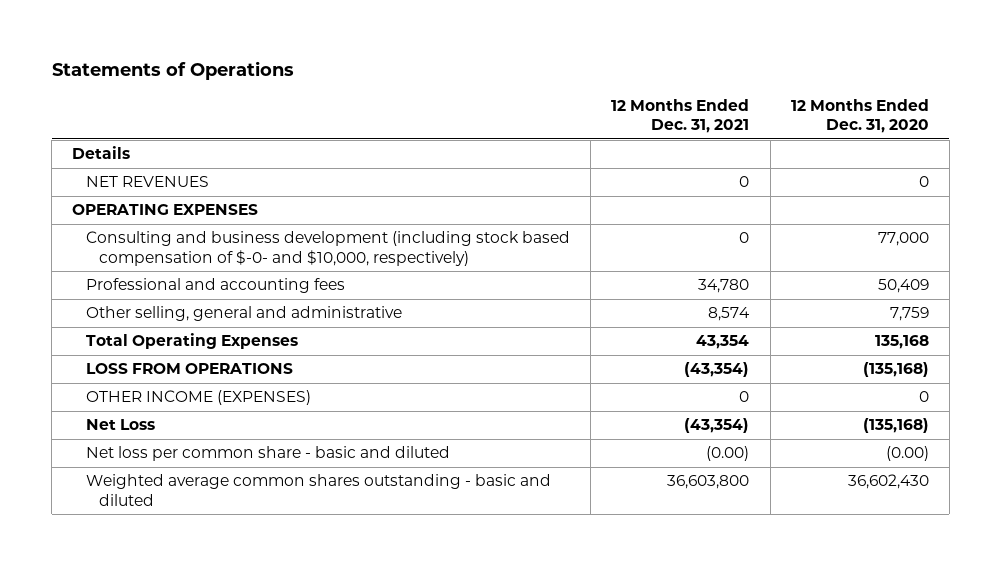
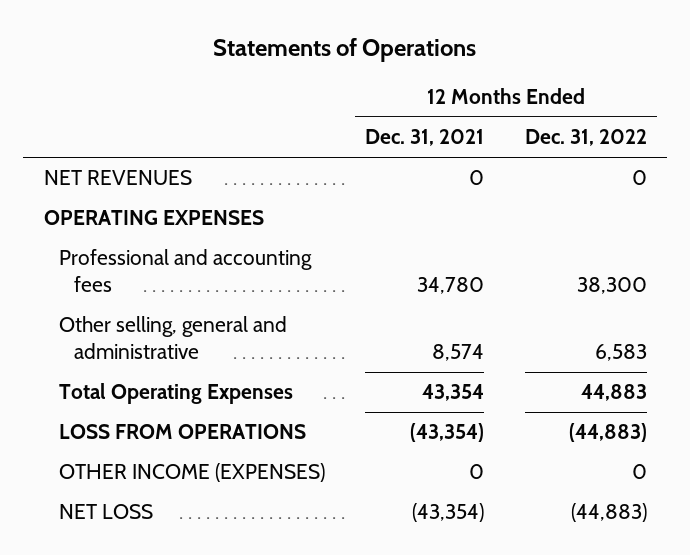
[790,98,929,134] 12 Months Ended Dec. 31, 2020 -> none
none -> [524,129,647,147] Dec. 31, 2022
[72,146,131,160] Details -> none
[85,231,570,266] Consulting and business development (including stock based compensation of $-0- and $10,000, respectively) -> none
[85,446,450,462] Net loss per common share - basic and diluted -> none
[85,474,551,506] Weighted average common shares outstanding - basic and diluted -> none
[85,419,155,431] Net Loss -> [58,504,153,520] NET LOSS

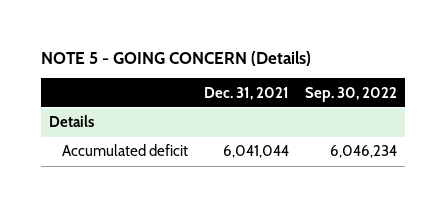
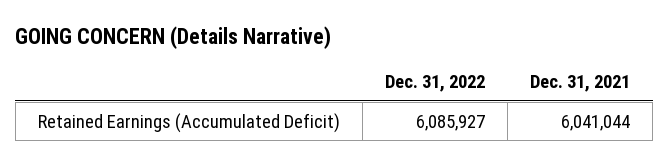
[40,50,311,66] NOTE 5 - GOING CONCERN (Details) -> [15,26,332,50] GOING CONCERN (Details Narrative)
[305,86,398,102] Sep. 30, 2022 -> none
none -> [385,75,486,93] Dec. 31, 2022
[48,115,94,128] Details -> none
[61,144,188,157] Accumulated deficit -> [37,112,340,133] Retained Earnings (Accumulated Deficit)

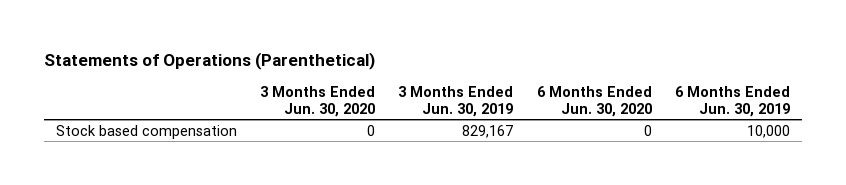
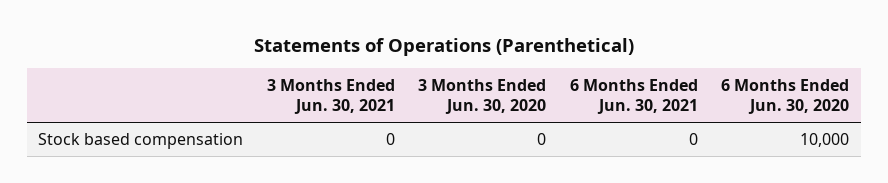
[398,85,514,117] 3 Months Ended Jun. 30, 2019 -> none
[675,85,791,117] 6 Months Ended Jun. 30, 2019 -> none
none -> [266,78,395,115] 3 Months Ended Jun. 30, 2021
none -> [569,78,698,115] 6 Months Ended Jun. 30, 2021
[643,124,652,136] 0 -> [800,133,850,148] 10,000

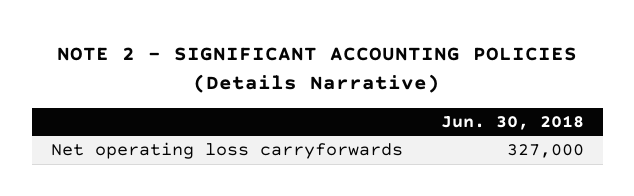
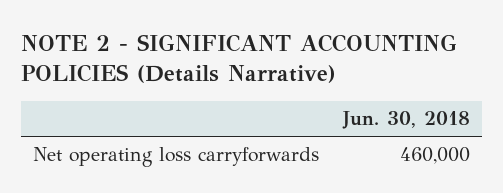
[506,144,584,159] 327,000 -> [400,147,471,165] 460,000

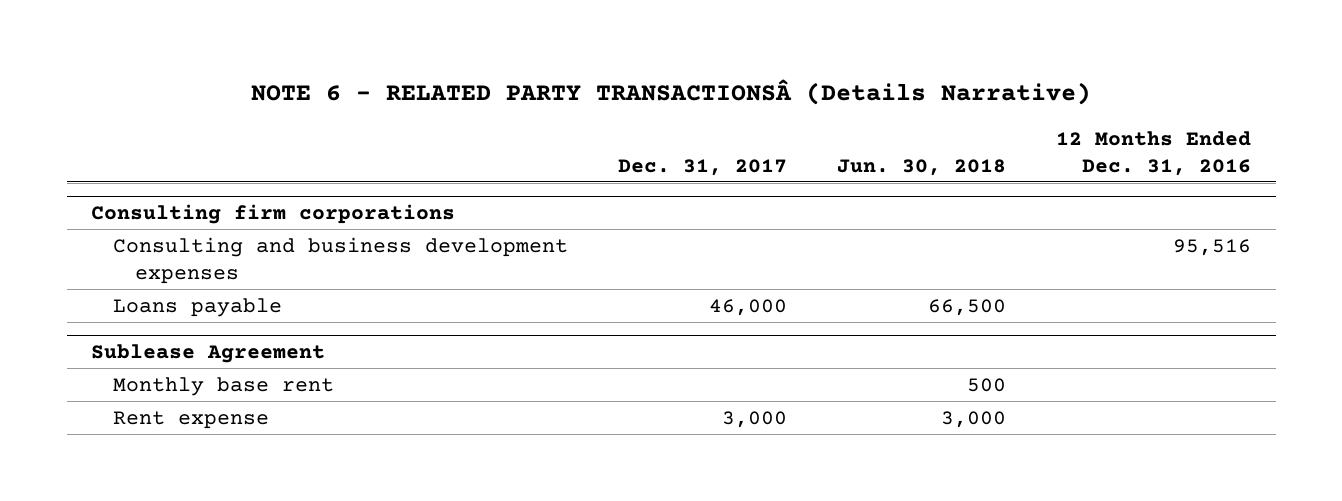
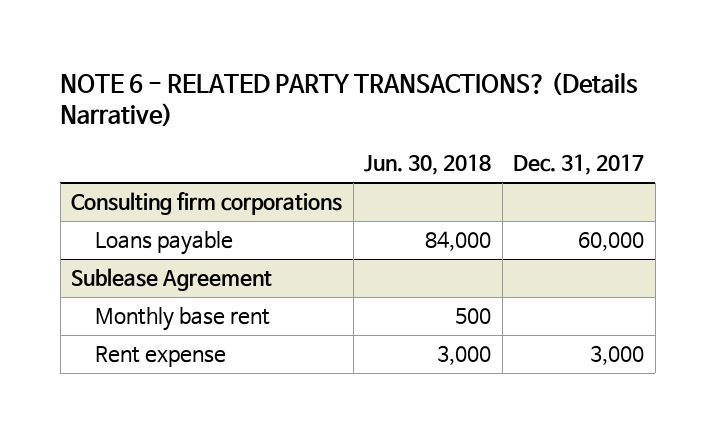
[251,79,1092,106] NOTE 6 - RELATED PARTY TRANSACTIONSÂ (Details Narrative) -> [60,71,639,128] NOTE 6 - RELATED PARTY TRANSACTIONS? (Details Narrative)
[1055,130,1251,176] 12 Months Ended Dec. 31, 2016 -> none
[113,236,569,284] Consulting and business development expenses -> none
[708,298,787,316] 46,000 -> [578,232,645,252] 60,000
[927,298,1006,316] 66,500 -> [425,231,492,252] 84,000

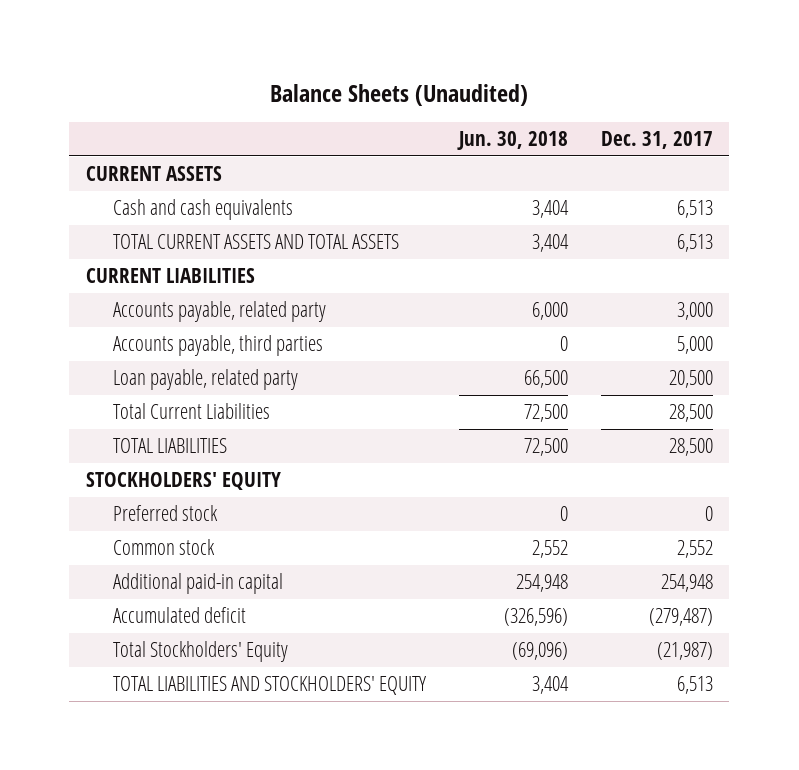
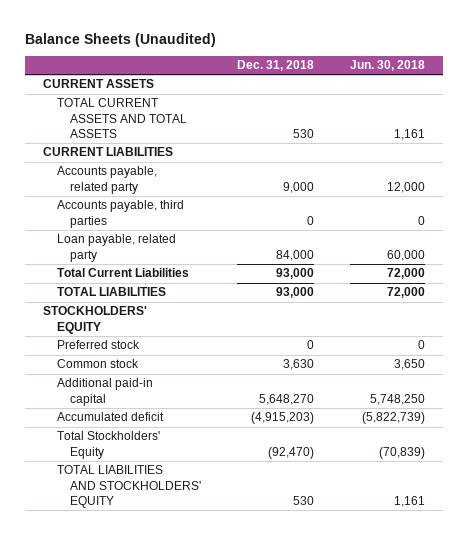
[600,131,713,150] Dec. 31, 2017 -> none
none -> [237,60,315,72] Dec. 31, 2018
[112,199,293,221] Cash and cash equivalents -> none
[531,234,569,253] 3,404 -> [393,128,425,140] 1,161
[531,302,568,321] 6,000 -> [386,181,425,193] 12,000
[523,370,568,389] 66,500 -> [386,249,425,261] 60,000
[523,404,568,423] 72,500 -> [386,268,425,280] 72,000
[523,438,568,457] 72,500 -> [386,287,425,299] 72,000
[531,540,568,559] 2,552 -> [393,359,425,371] 3,650
[515,574,568,593] 254,948 -> [369,393,425,405] 5,748,250
[503,608,568,627] (326,596) -> [361,412,425,425] (5,822,739)
[511,642,568,661] (69,096) -> [378,446,425,459] (70,839)
[531,676,569,695] 3,404 -> [393,495,425,507] 1,161

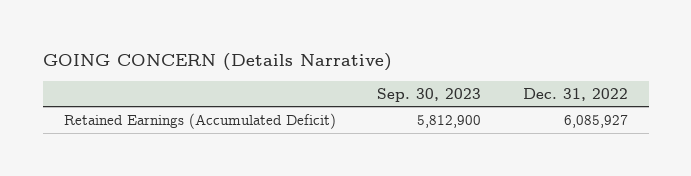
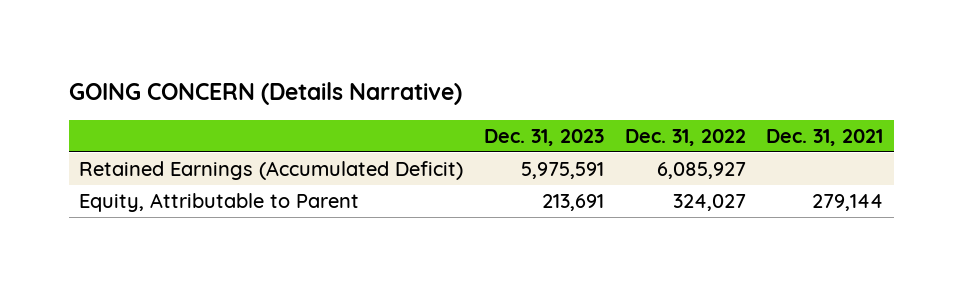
[377,87,482,102] Sep. 30, 2023 -> none
none -> [483,128,604,146] Dec. 31, 2023
none -> [766,128,884,146] Dec. 31, 2021
none -> [79,192,360,212] Equity, Attributable to Parent

